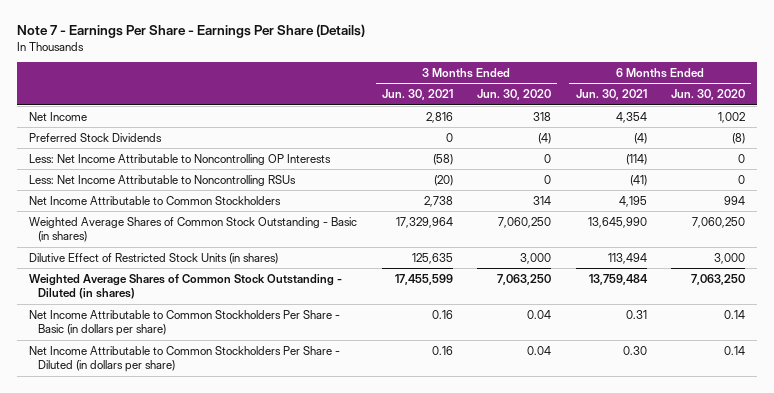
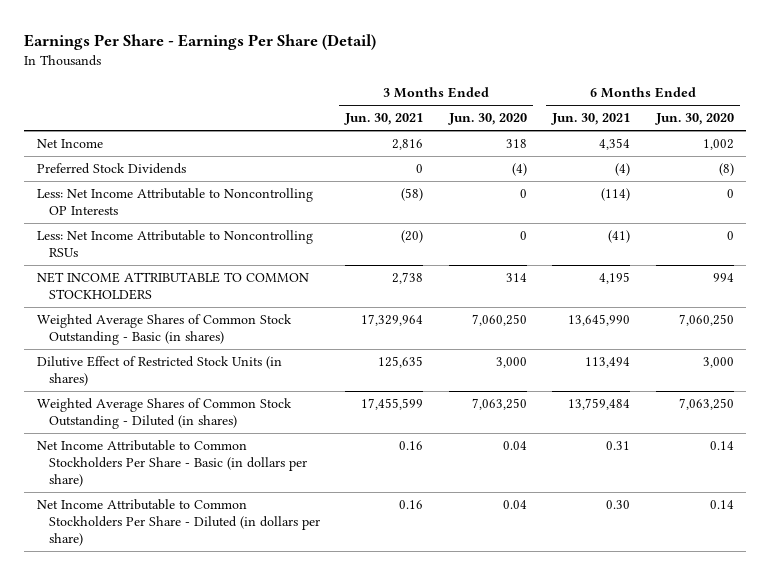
[17,23,366,38] Note 7 - Earnings Per Share - Earnings Per Share (Details) -> [24,34,377,51] Earnings Per Share - Earnings Per Share (Detail)
[29,195,282,205] Net Income Attributable to Common Stockholders -> [36,272,309,301] NET INCOME ATTRIBUTABLE TO COMMON STOCKHOLDERS

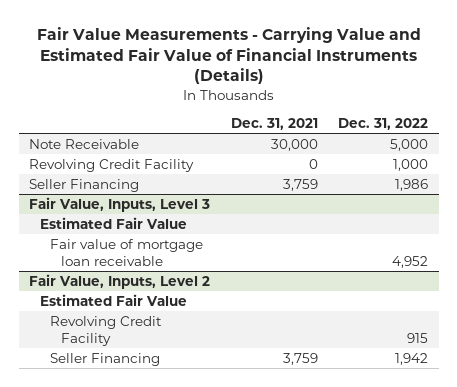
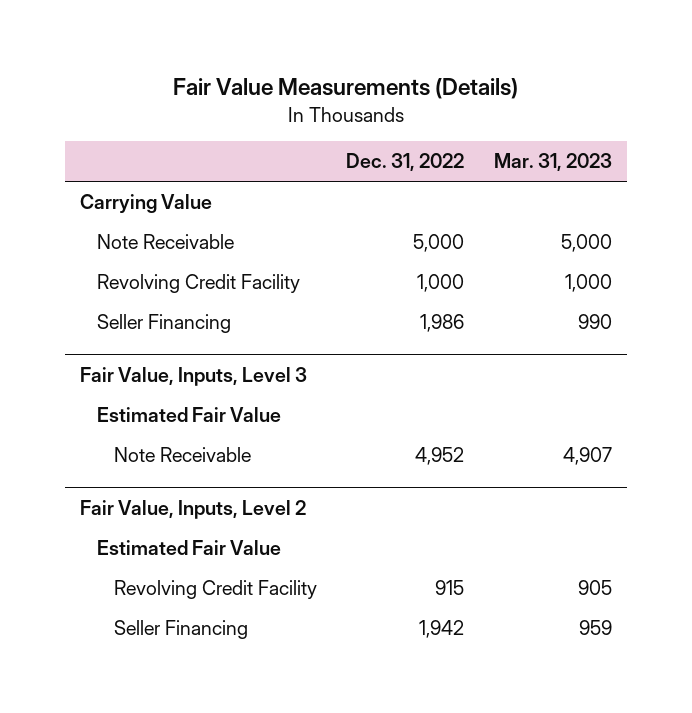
[36,26,421,85] Fair Value Measurements - Carrying Value and Estimated Fair Value of Financial Instruments (Details) -> [172,78,518,100] Fair Value Measurements (Details)
[230,117,318,130] Dec. 31, 2021 -> none
none -> [493,153,612,172] Mar. 31, 2023
none -> [79,194,212,214] Carrying Value
[50,238,204,266] Fair value of mortgage loan receivable -> [113,447,251,463] Note Receivable

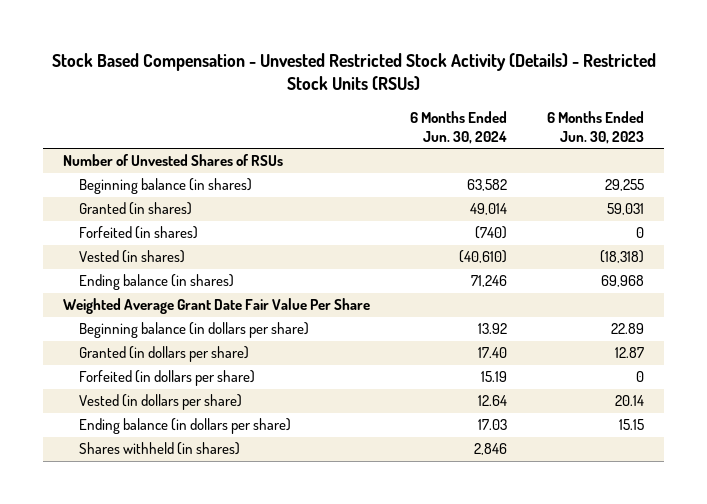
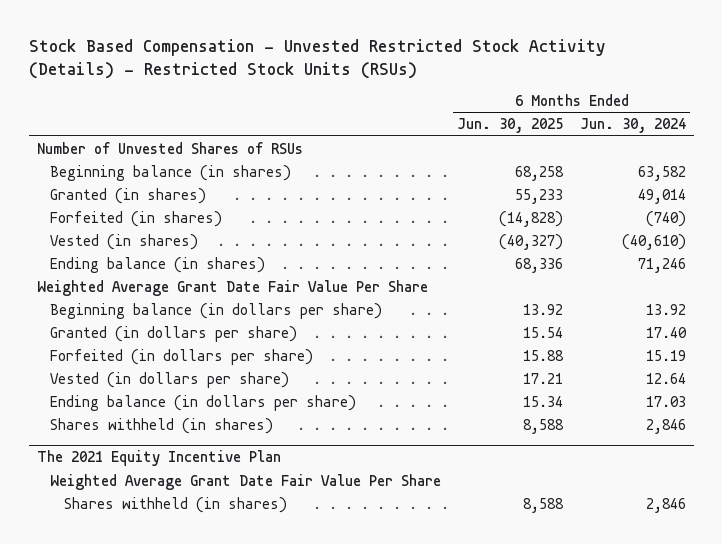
[547,110,645,145] 6 Months Ended Jun. 30, 2023 -> none
none -> [457,118,564,134] Jun. 30, 2025
none -> [36,450,281,467] The 2021 Equity Incentive Plan
none -> [50,473,442,490] Weighted Average Grant Date Fair Value Per Share
none -> [63,496,287,513] Shares withheld (in shares)

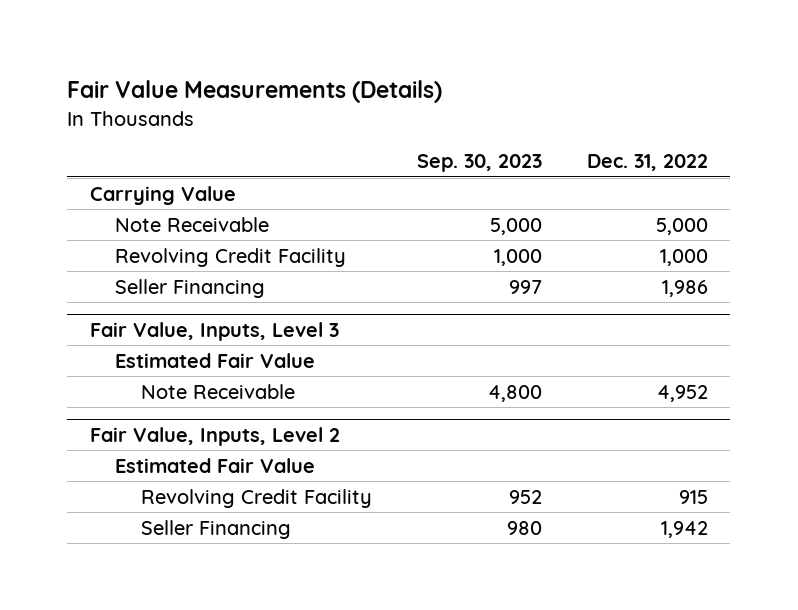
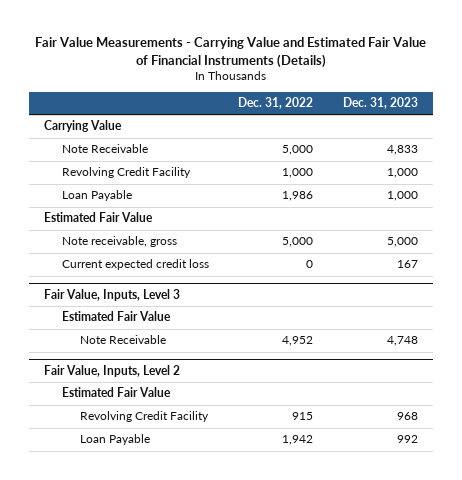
[67,80,443,104] Fair Value Measurements (Details) -> [34,36,426,68] Fair Value Measurements - Carrying Value and Estimated Fair Value of Financial Instruments (Details)
[416,154,542,173] Sep. 30, 2023 -> none
none -> [342,97,418,110] Dec. 31, 2023
[115,278,266,298] Seller Financing -> [61,190,132,202] Loan Payable
none -> [43,212,153,223] Estimated Fair Value
none -> [61,236,177,248] Note receivable, gross
none -> [61,259,209,271] Current expected credit loss
[140,519,291,539] Seller Financing -> [79,434,150,446] Loan Payable

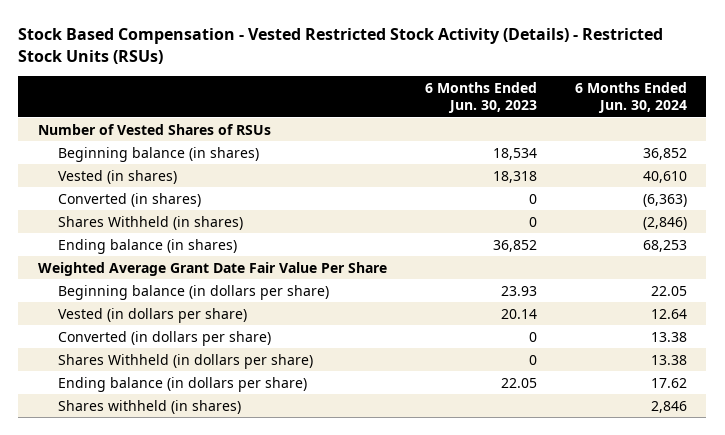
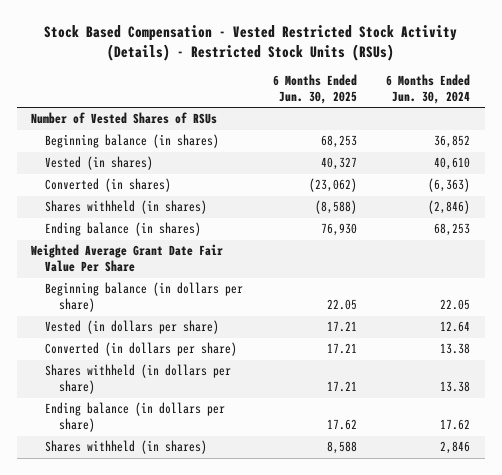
[424,81,537,114] 6 Months Ended Jun. 30, 2023 -> none
none -> [272,73,357,105] 6 Months Ended Jun. 30, 2025
[57,215,243,230] Shares Withheld (in shares) -> [45,200,208,215] Shares withheld (in shares)
[57,353,313,369] Shares Withheld (in dollars per share) -> [45,364,232,395] Shares withheld (in dollars per share)

